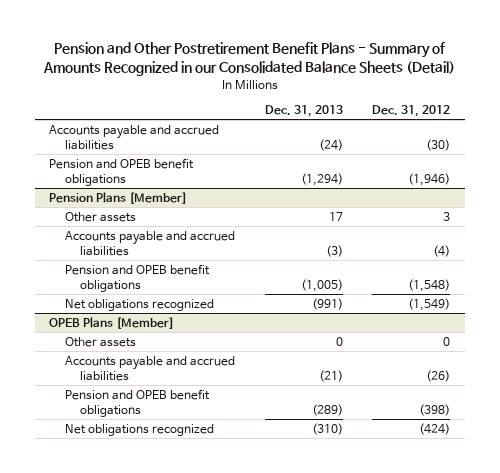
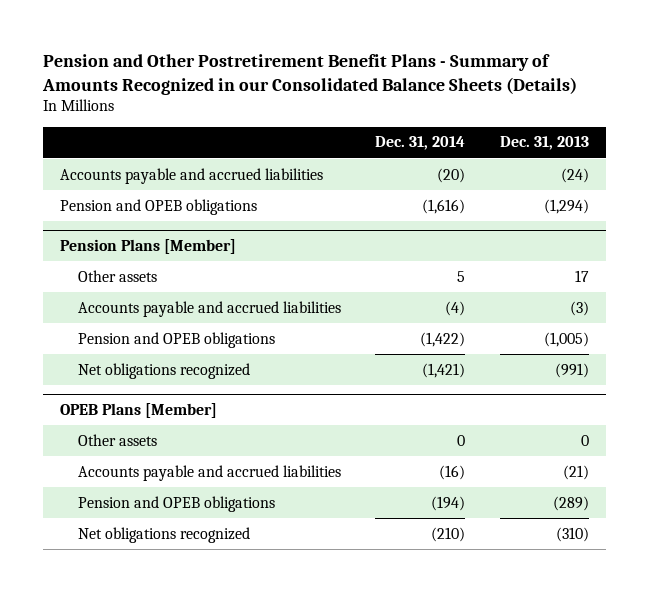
[42,42,455,77] Pension and Other Postretirement Benefit Plans - Summary of Amounts Recognized in our Consolidated Balance Sheets (Detail) -> [42,53,578,95] Pension and Other Postretirement Benefit Plans - Summary of Amounts Recognized in our Consolidated Balance Sheets (Details)
[372,105,451,118] Dec. 31, 2012 -> none
none -> [375,136,466,151] Dec. 31, 2014
[49,157,195,187] Pension and OPEB benefit obligations -> [60,198,258,215] Pension and OPEB obligations
[64,263,210,293] Pension and OPEB benefit obligations -> [77,331,275,348] Pension and OPEB obligations
[64,388,210,418] Pension and OPEB benefit obligations -> [77,495,275,512] Pension and OPEB obligations

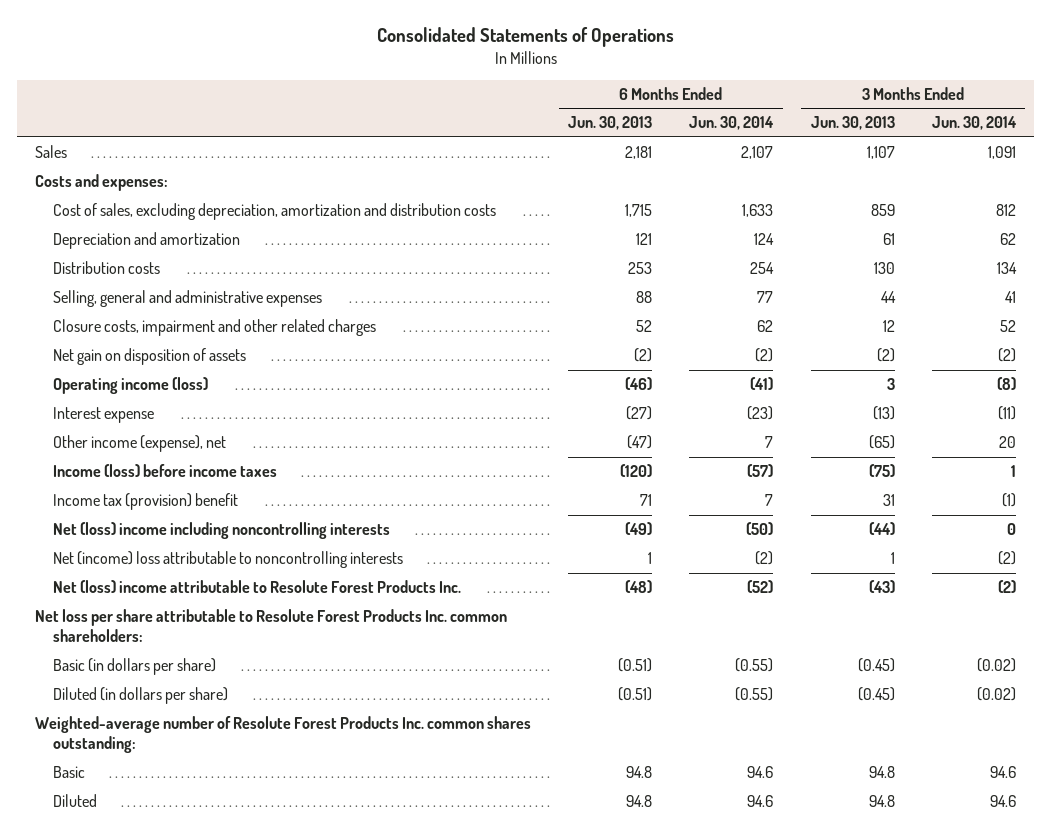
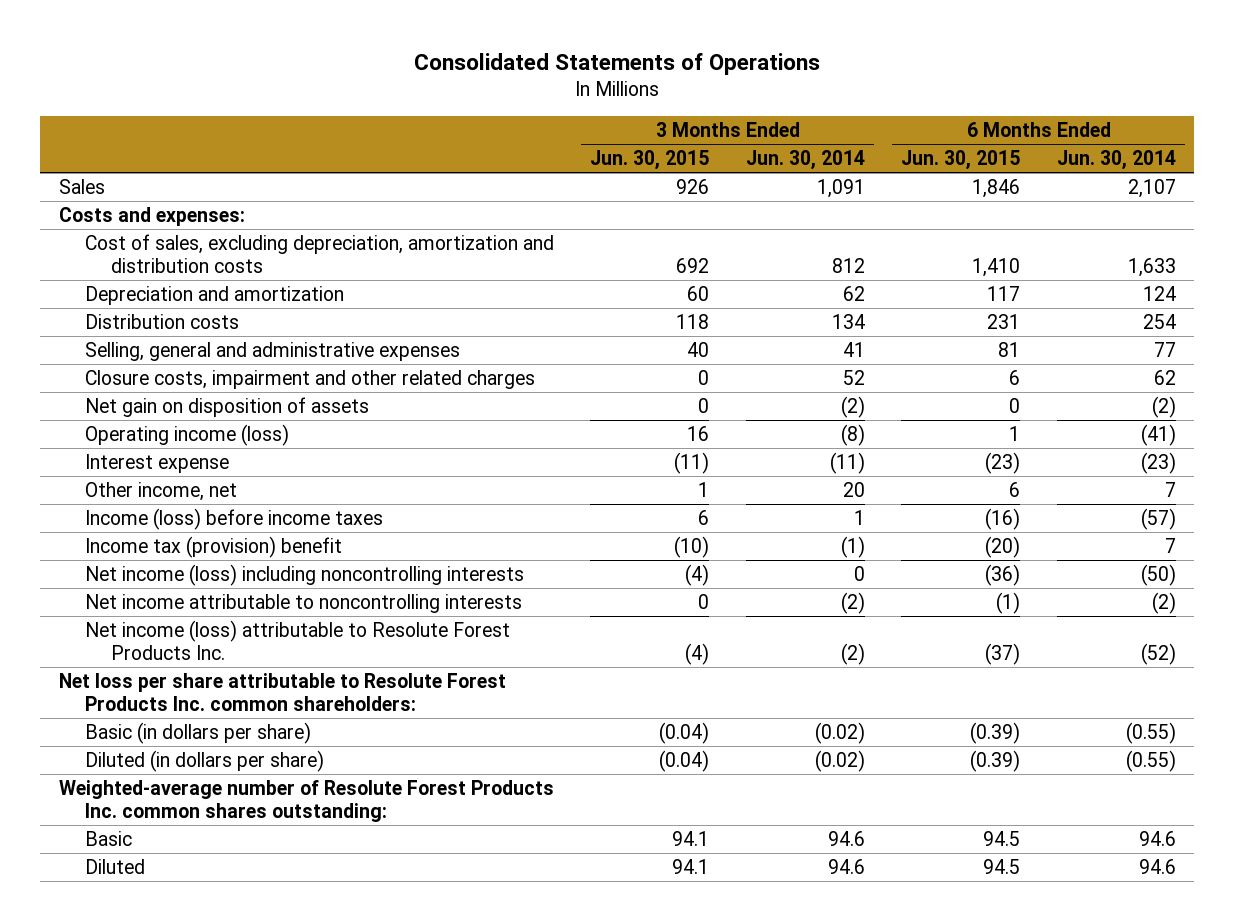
[568,116,653,131] Jun. 30, 2013 -> none
[810,116,895,131] Jun. 30, 2013 -> none
none -> [590,150,710,171] Jun. 30, 2015
none -> [901,150,1021,171] Jun. 30, 2015
[53,435,227,453] Other income (expense), net -> [84,481,237,501] Other income, net
[53,522,391,540] Net (loss) income including noncontrolling interests -> [84,563,524,586] Net income (loss) including noncontrolling interests
[53,551,404,569] Net (income) loss attributable to noncontrolling interests -> [84,593,522,613] Net income attributable to noncontrolling interests
[53,580,462,594] Net (loss) income attributable to Resolute Forest Products Inc. -> [84,619,510,660] Net income (loss) attributable to Resolute Forest Products Inc.

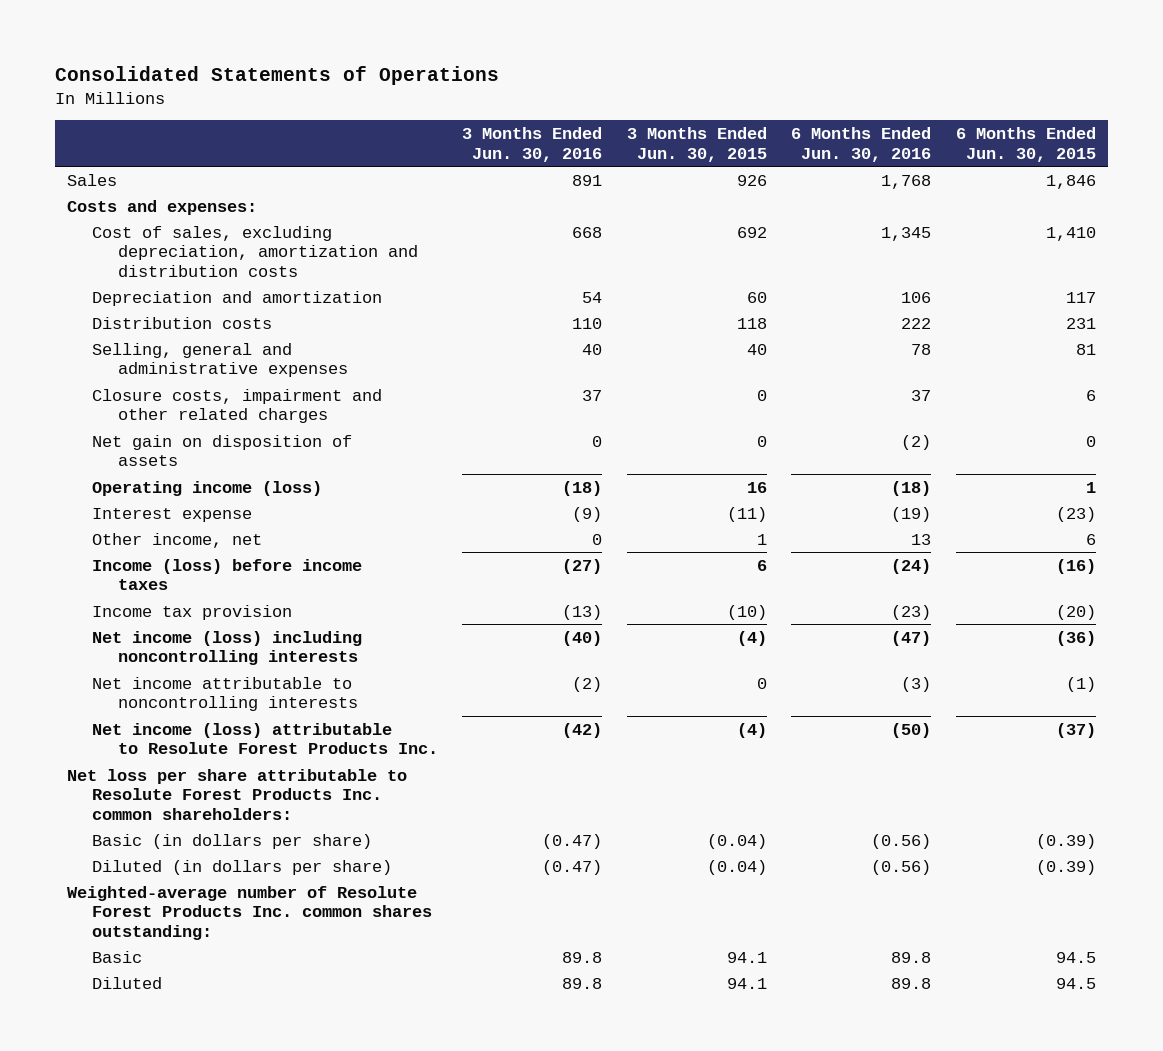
[745,150,865,171] Jun. 30, 2014 -> none
[1056,150,1176,171] Jun. 30, 2014 -> none
none -> [462,127,603,162] 3 Months Ended Jun. 30, 2016
none -> [791,127,932,162] 6 Months Ended Jun. 30, 2016
[84,535,342,558] Income tax (provision) benefit -> [92,604,293,620] Income tax provision

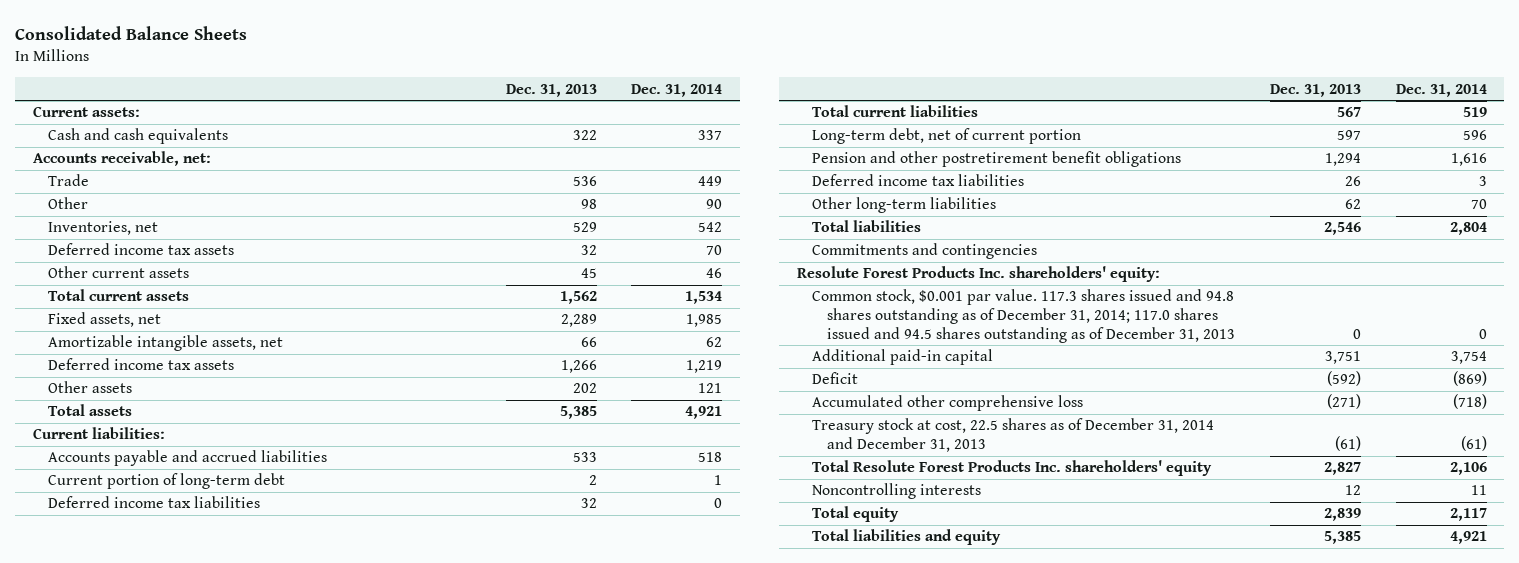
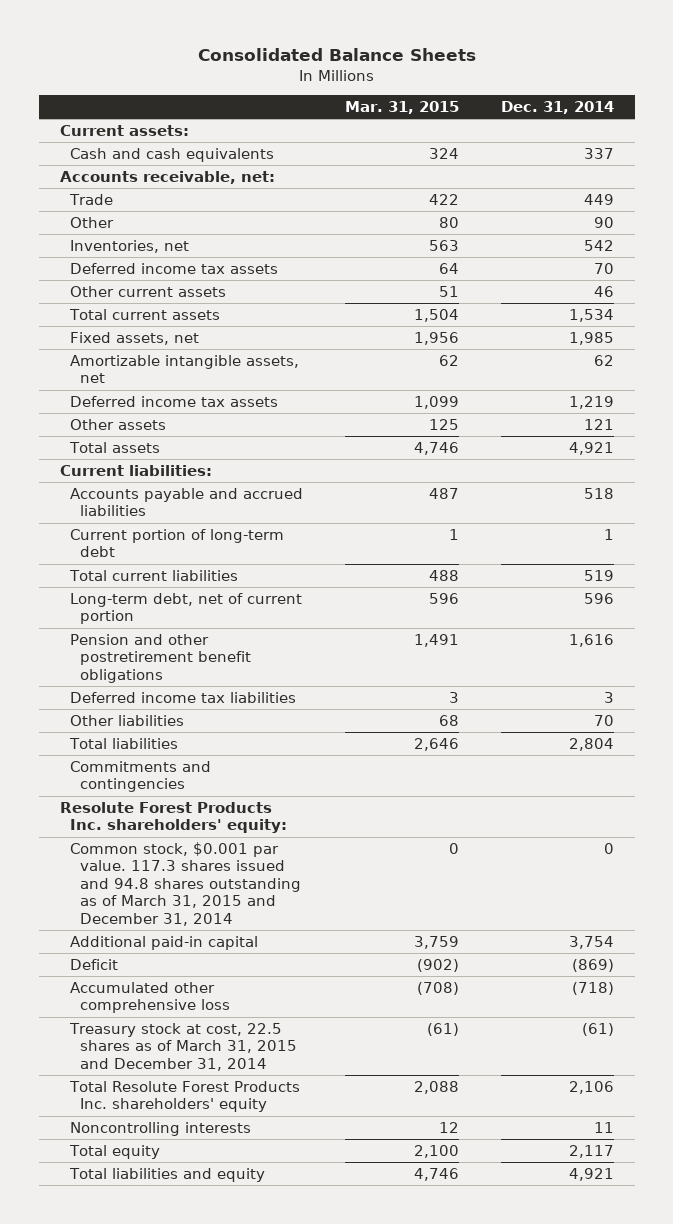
[505,83,597,97] Dec. 31, 2013 -> none
none -> [344,100,459,114] Mar. 31, 2015
[47,496,260,509] Deferred income tax liabilities -> none
[811,197,996,214] Other long-term liabilities -> [69,714,184,726] Other liabilities
[811,289,1236,343] Common stock, $0.001 par value. 117.3 shares issued and 94.8 shares outstanding as of December 31, 2014; 117.0 shares issued and 94.5 shares outstanding as of December 31, 2013 -> [69,841,302,926] Common stock, $0.001 par value. 117.3 shares issued and 94.8 shares outstanding as of March 31, 2015 and December 31, 2014
[811,418,1214,453] Treasury stock at cost, 22.5 shares as of December 31, 2014 and December 31, 2013 -> [68,1022,298,1071] Treasury stock at cost, 22.5 shares as of March 31, 2015 and December 31, 2014

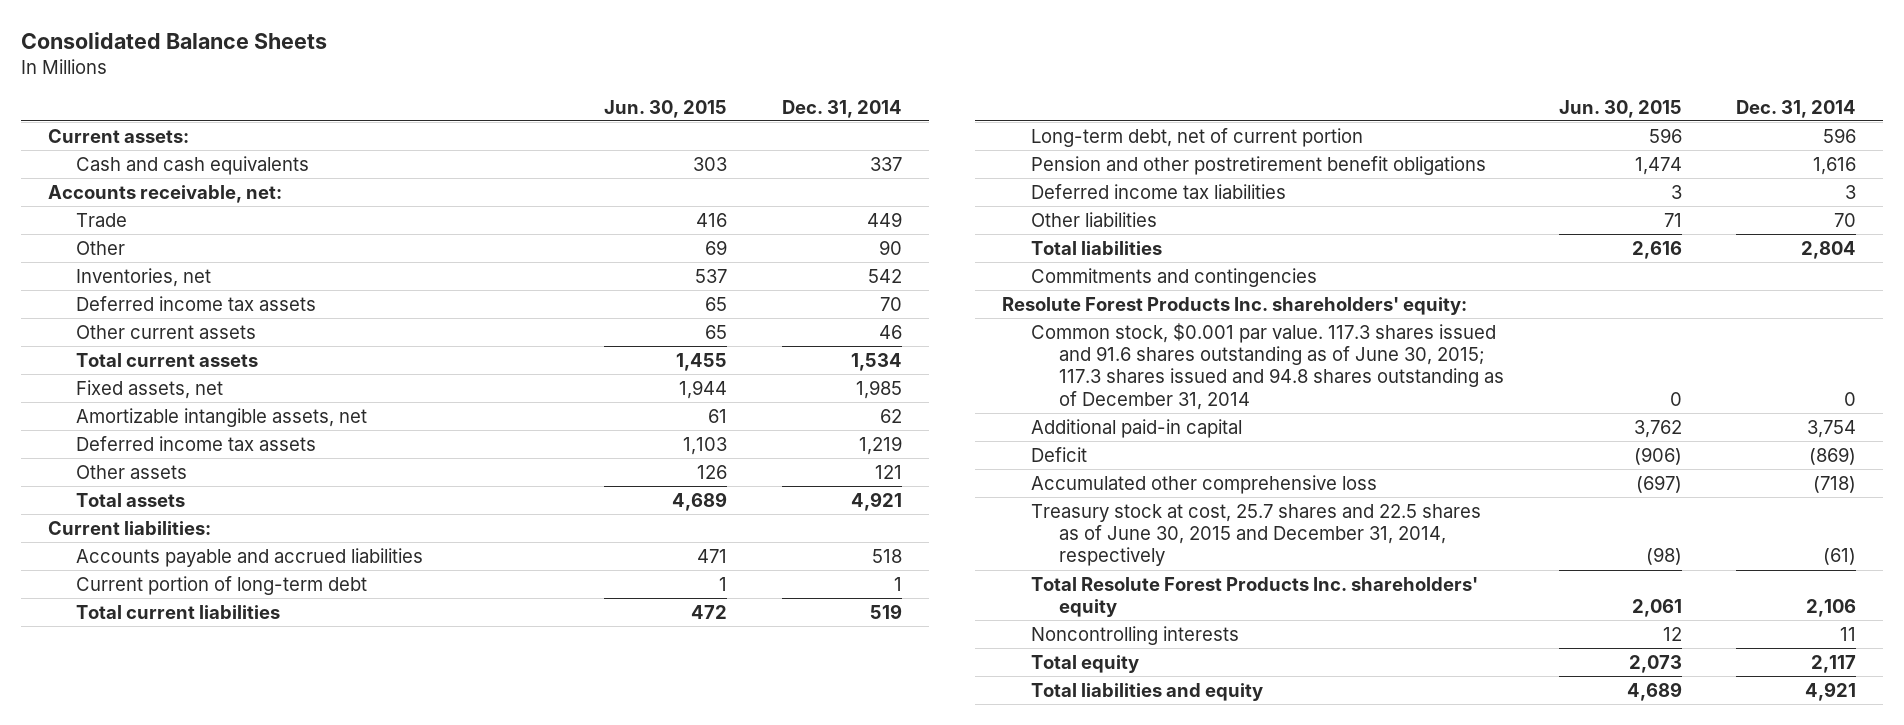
[344,100,459,114] Mar. 31, 2015 -> none
none -> [604,99,728,118] Jun. 30, 2015
[69,841,302,926] Common stock, $0.001 par value. 117.3 shares issued and 94.8 shares outstanding as of March 31, 2015 and December 31, 2014 -> [1030,322,1505,410] Common stock, $0.001 par value. 117.3 shares issued and 91.6 shares outstanding as of June 30, 2015; 117.3 shares issued and 94.8 shares outstanding as of December 31, 2014
[68,1022,298,1071] Treasury stock at cost, 22.5 shares as of March 31, 2015 and December 31, 2014 -> [1030,503,1481,567] Treasury stock at cost, 25.7 shares and 22.5 shares as of June 30, 2015 and December 31, 2014, respectively

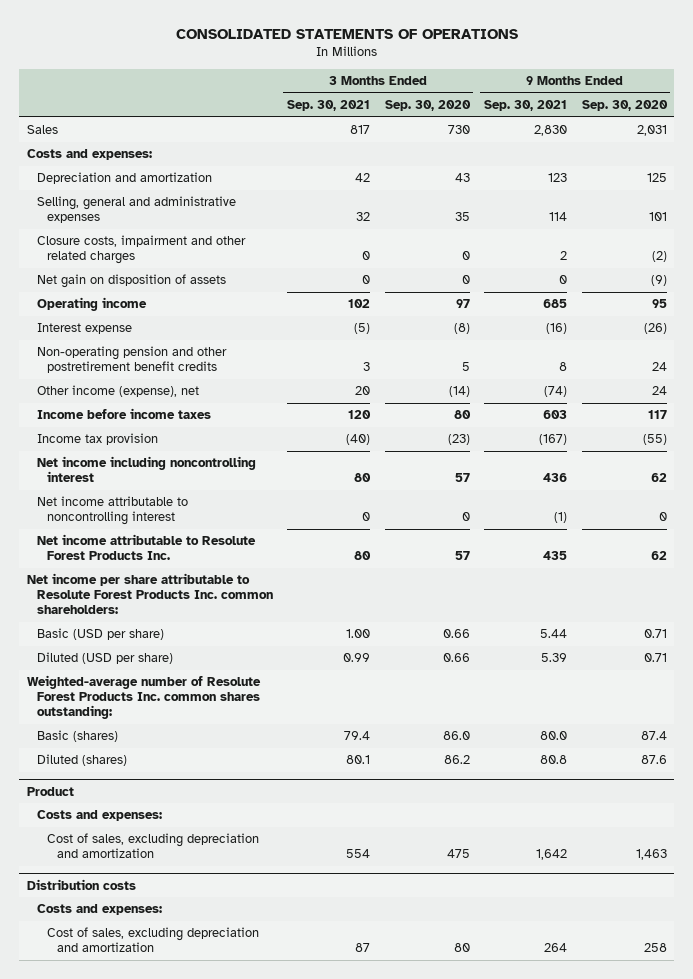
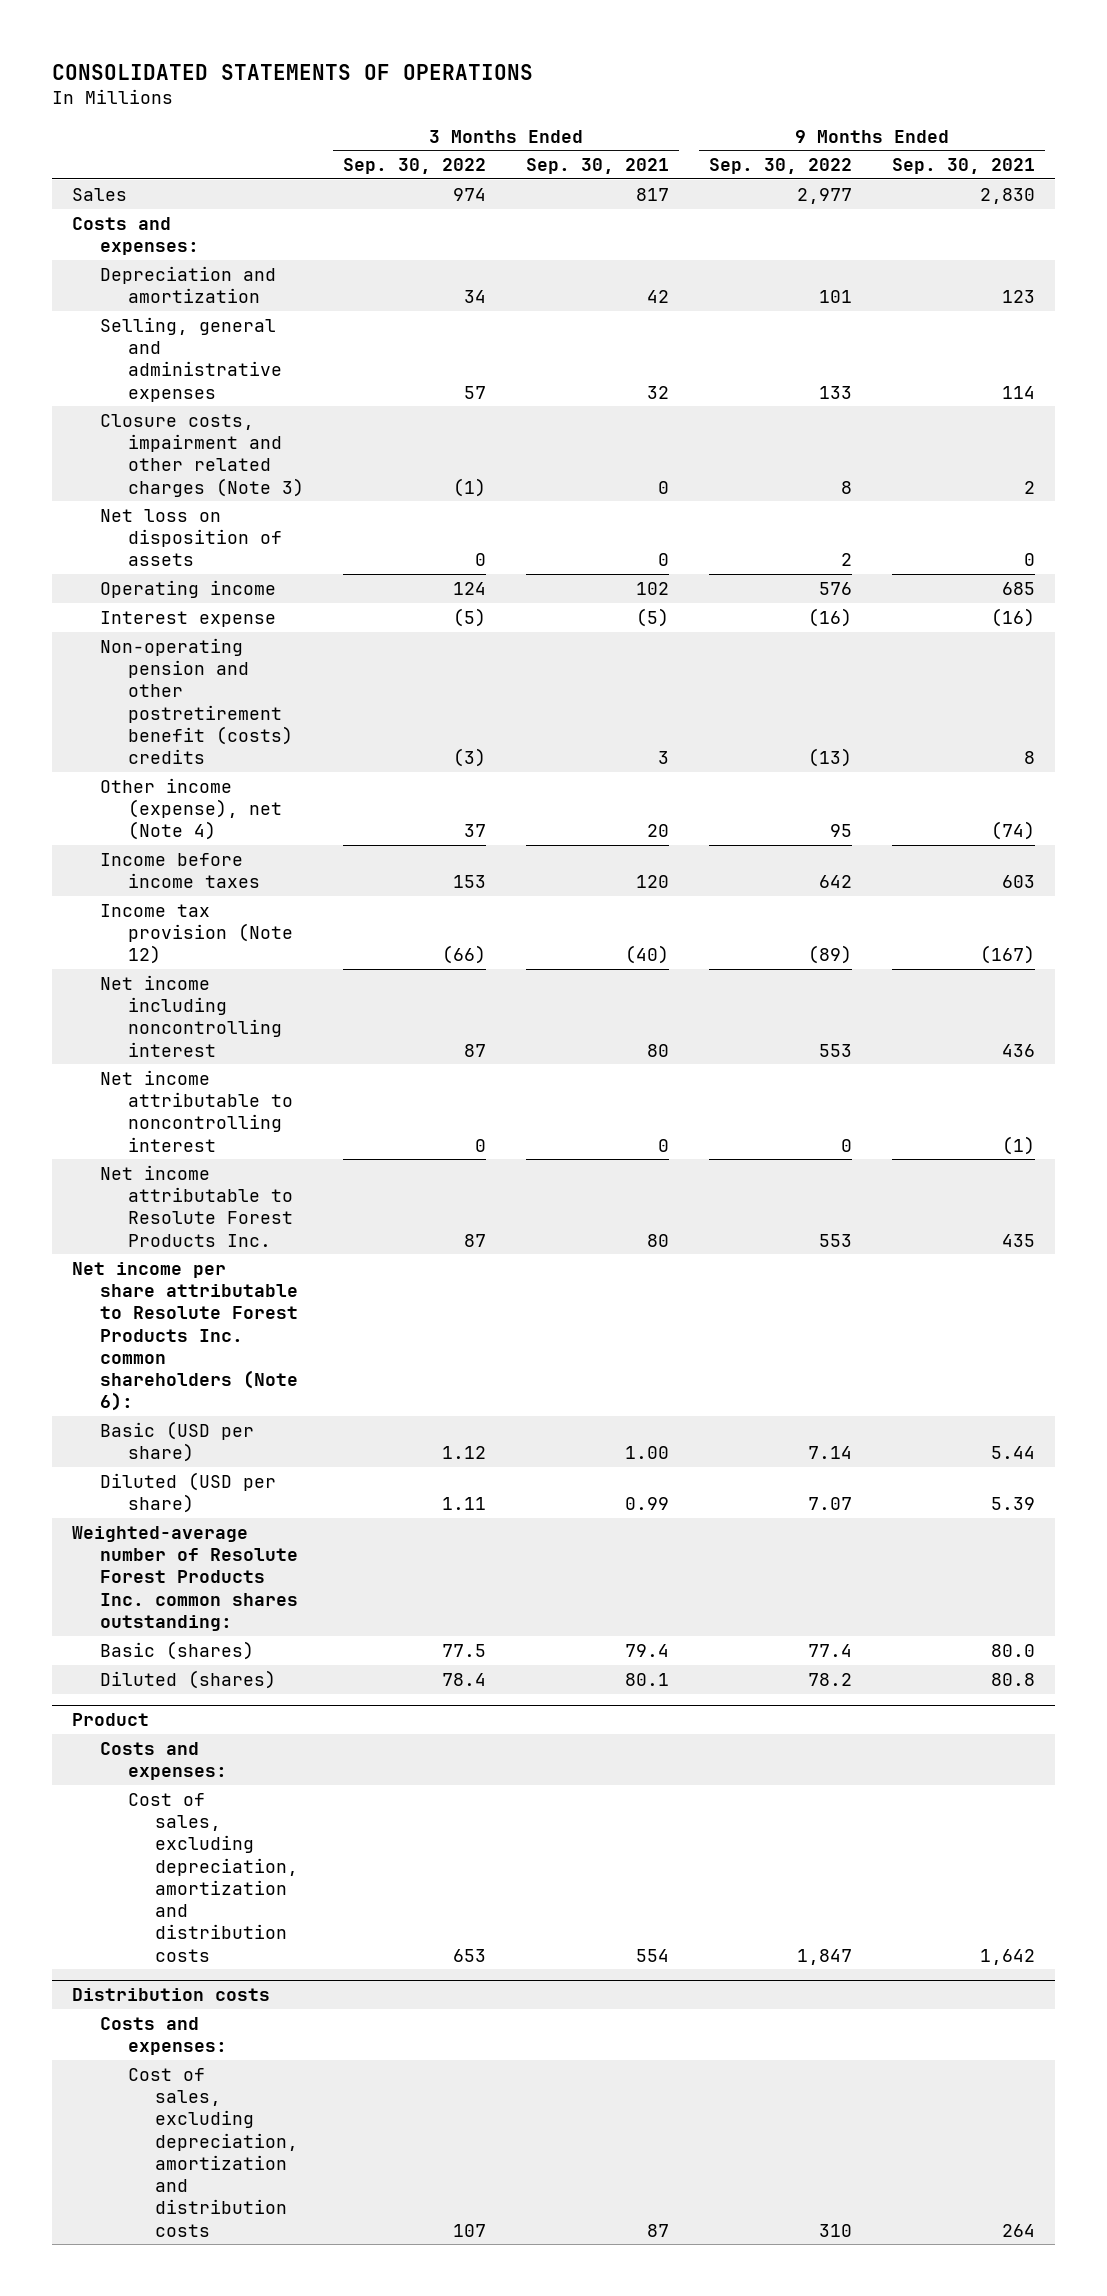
[384,100,471,112] Sep. 30, 2020 -> none
[581,100,668,112] Sep. 30, 2020 -> none
none -> [343,158,487,175] Sep. 30, 2022
none -> [708,158,852,175] Sep. 30, 2022
[36,235,246,265] Closure costs, impairment and other related charges -> [99,413,304,497] Closure costs, impairment and other related charges (Note 3)
[36,274,226,289] Net gain on disposition of assets -> [99,508,282,567] Net loss on disposition of assets
[36,346,227,374] Non-operating pension and other postretirement benefit credits -> [99,637,293,765] Non-operating pension and other postretirement benefit (costs) credits
[36,385,199,398] Other income (expense), net -> [99,777,282,841] Other income (expense), net (Note 4)
[36,433,158,446] Income tax provision -> [99,903,293,965] Income tax provision (Note 12)
[26,573,273,615] Net income per share attributable to Resolute Forest Products Inc. common shareholders: -> [71,1261,298,1412] Net income per share attributable to Resolute Forest Products Inc. common shareholders (Note 6):
[46,833,259,859] Cost of sales, excluding depreciation and amortization -> [127,1792,299,1962] Cost of sales, excluding depreciation, amortization and distribution costs
[46,927,259,953] Cost of sales, excluding depreciation and amortization -> [127,2067,299,2237] Cost of sales, excluding depreciation, amortization and distribution costs

